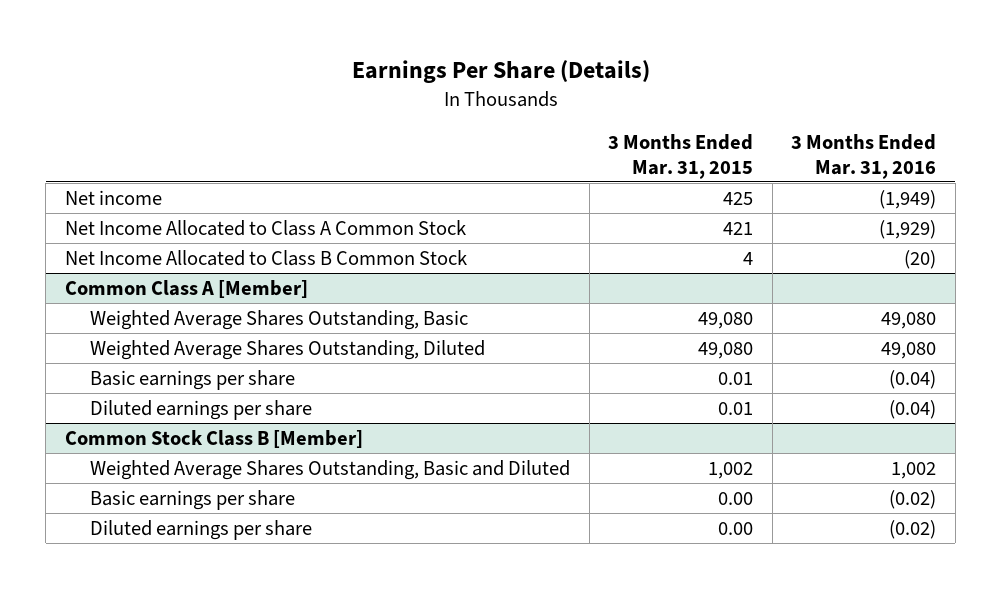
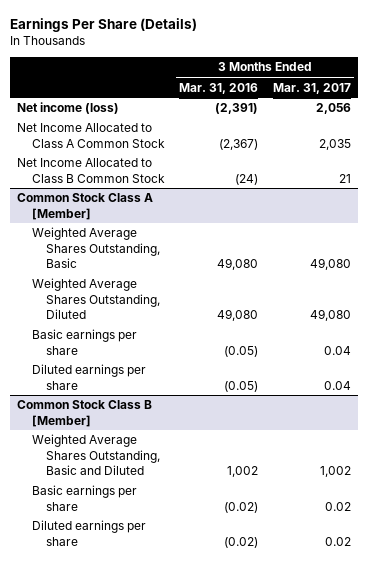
[608,133,754,179] 3 Months Ended Mar. 31, 2015 -> none
none -> [272,82,351,94] Mar. 31, 2017
[64,189,162,205] Net income -> [17,102,120,115] Net income (loss)
[879,189,937,209] (1,949) -> [215,103,259,115] (2,391)
[879,219,937,239] (1,929) -> [219,138,259,150] (2,367)
[904,249,937,269] (20) -> [235,173,259,185] (24)
[64,279,308,298] Common Class A [Member] -> [17,193,154,220] Common Stock Class A [Member]
[889,369,937,389] (0.04) -> [224,345,259,357] (0.05)
[889,399,937,419] (0.04) -> [224,380,259,392] (0.05)

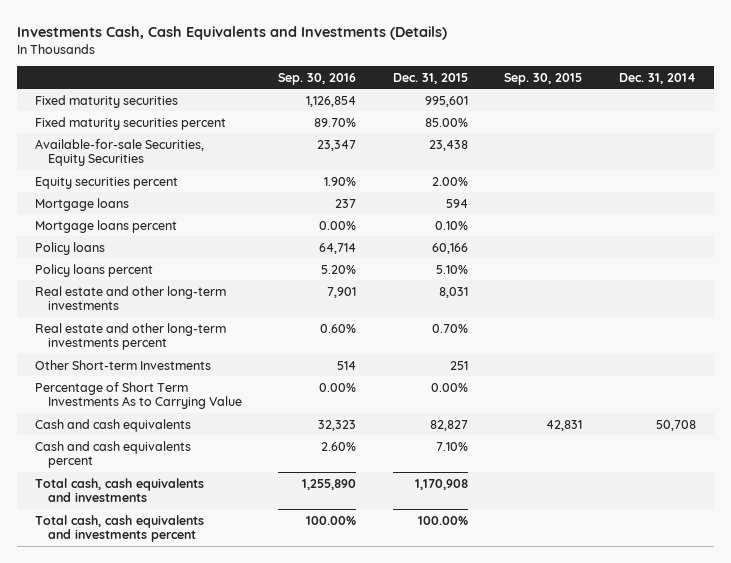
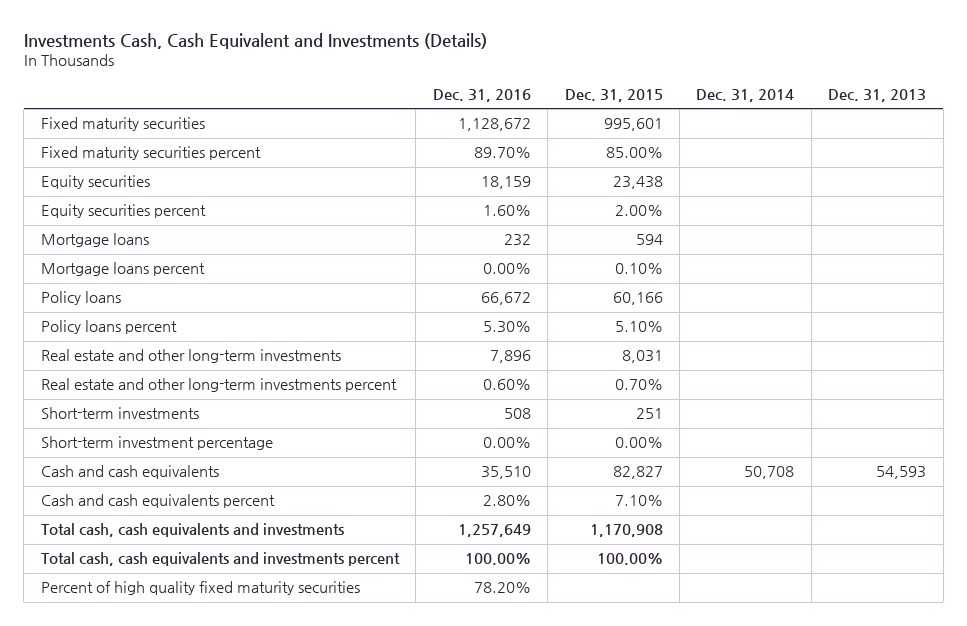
[17,25,448,40] Investments Cash, Cash Equivalents and Investments (Details) -> [23,32,487,49] Investments Cash, Cash Equivalent and Investments (Details)
[278,72,357,85] Sep. 30, 2016 -> none
[504,72,583,85] Sep. 30, 2015 -> none
none -> [432,88,531,102] Dec. 31, 2016
none -> [828,88,927,102] Dec. 31, 2013
[35,138,205,167] Available-for-sale Securities, Equity Securities -> [40,175,150,190] Equity securities
[35,359,212,370] Other Short-term Investments -> [40,407,199,420] Short-term investments
[35,381,242,410] Percentage of Short Term Investments As to Carrying Value -> [40,436,273,451] Short-term investment percentage
none -> [40,581,360,596] Percent of high quality fixed maturity securities

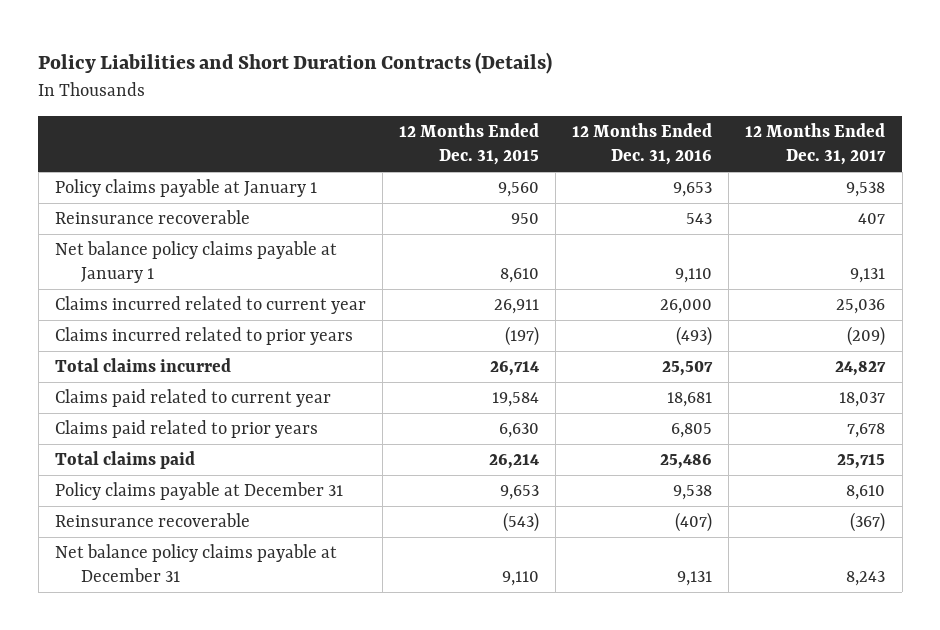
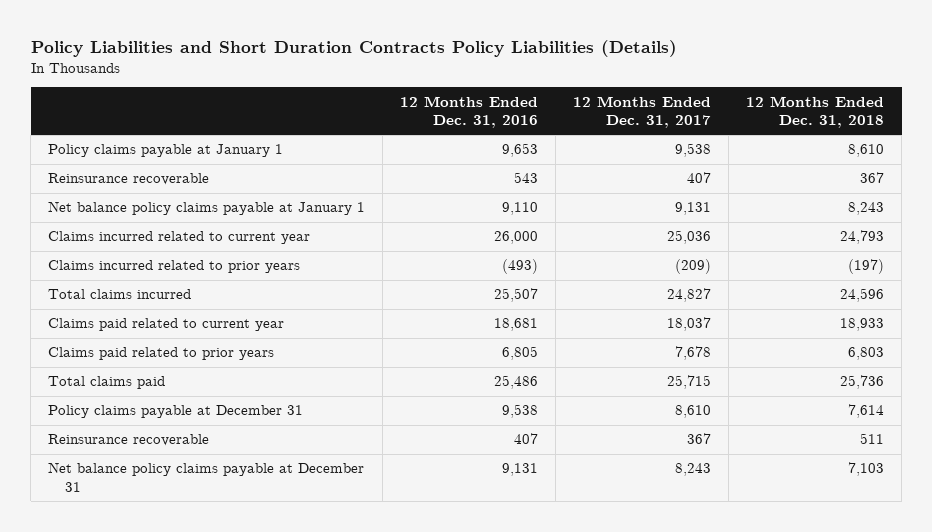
[38,52,553,75] Policy Liabilities and Short Duration Contracts (Details) -> [30,40,677,58] Policy Liabilities and Short Duration Contracts Policy Liabilities (Details)
[399,123,540,166] 12 Months Ended Dec. 31, 2015 -> none
none -> [746,95,885,129] 12 Months Ended Dec. 31, 2018
[675,512,713,533] (407) -> [514,433,539,445] 407
[850,512,886,533] (367) -> [687,433,712,445] 367

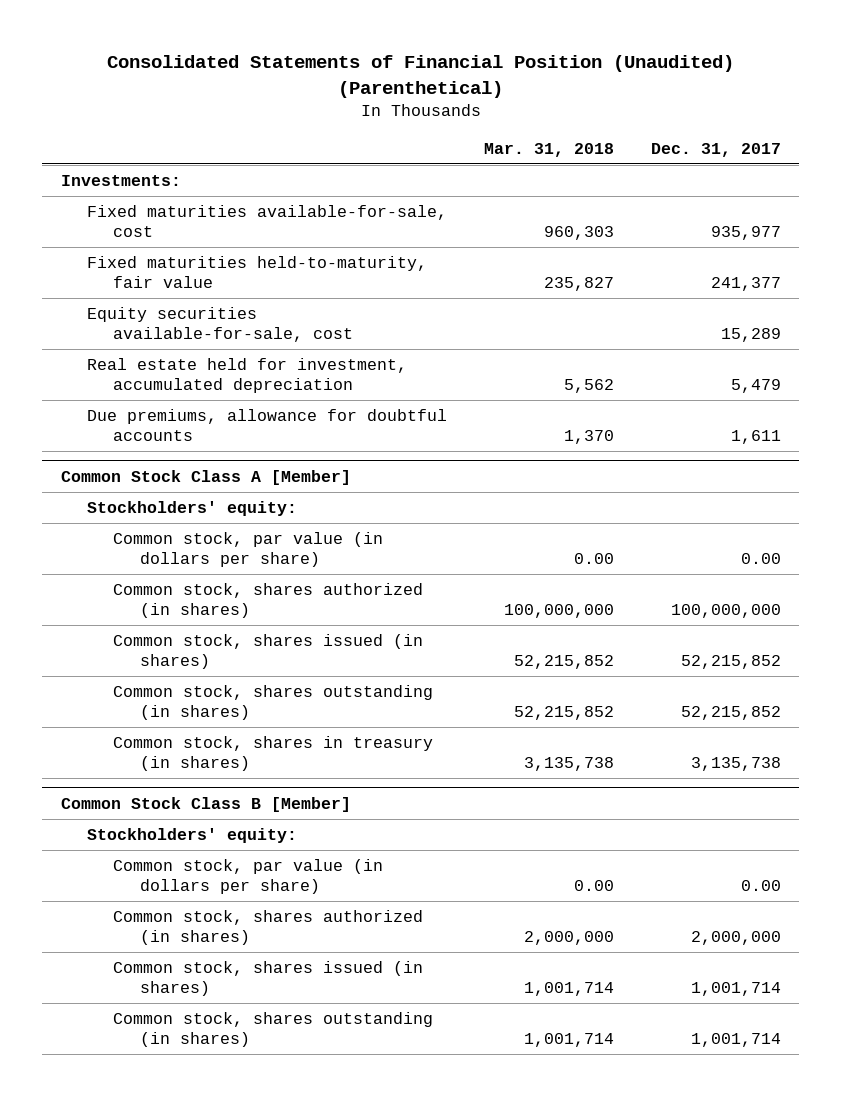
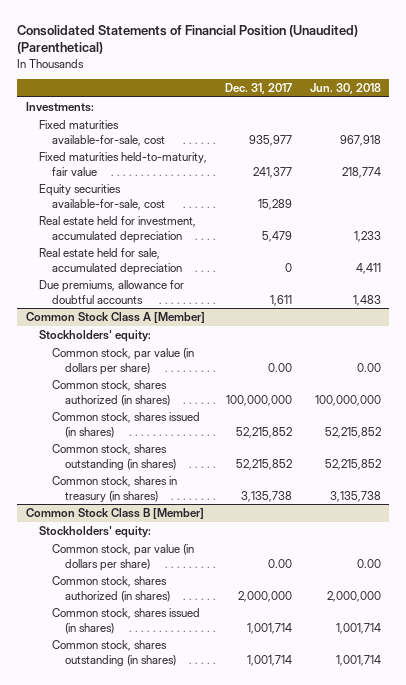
[483,142,614,157] Mar. 31, 2018 -> none
none -> [309,83,381,95] Jun. 30, 2018
none -> [38,247,183,275] Real estate held for sale, accumulated depreciation

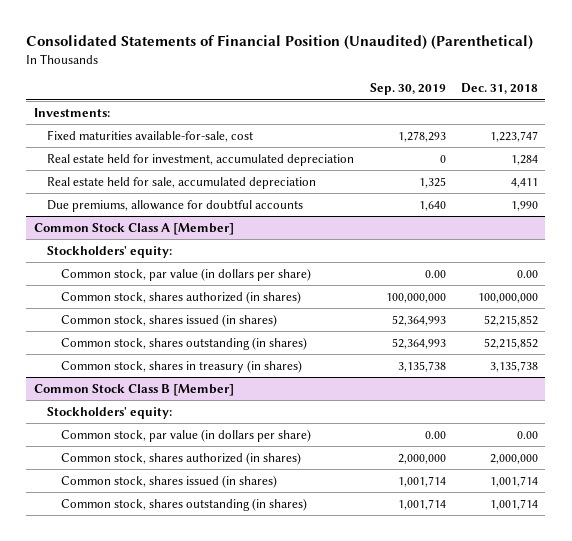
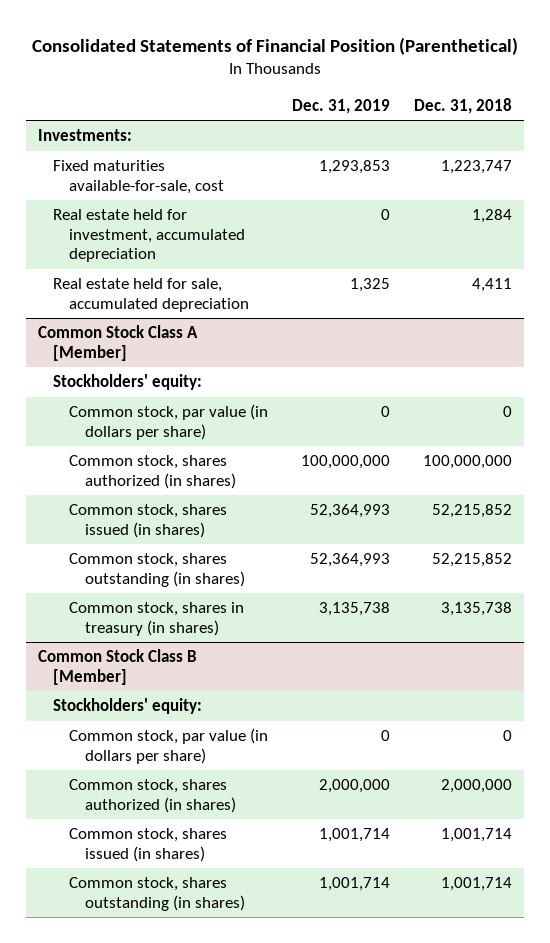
[26,35,534,51] Consolidated Statements of Financial Position (Unaudited) (Parenthetical) -> [31,36,518,55] Consolidated Statements of Financial Position (Parenthetical)
[369,83,446,96] Sep. 30, 2019 -> none
none -> [292,98,391,114] Dec. 31, 2019
[47,199,304,212] Due premiums, allowance for doubtful accounts -> none
[516,269,538,278] 0.00 -> [503,406,513,418] 0
[516,430,538,439] 0.00 -> [503,730,513,742] 0

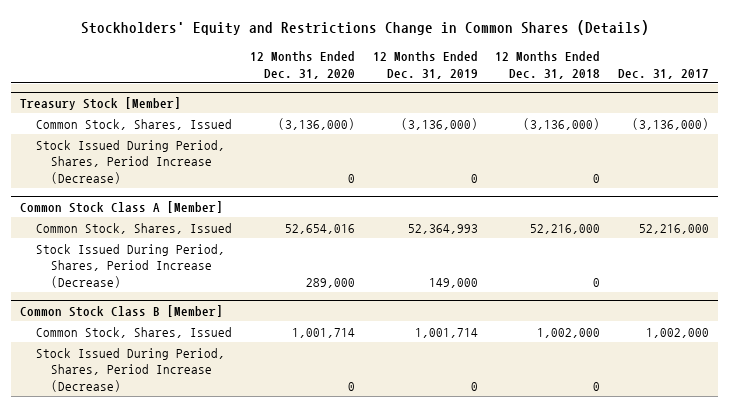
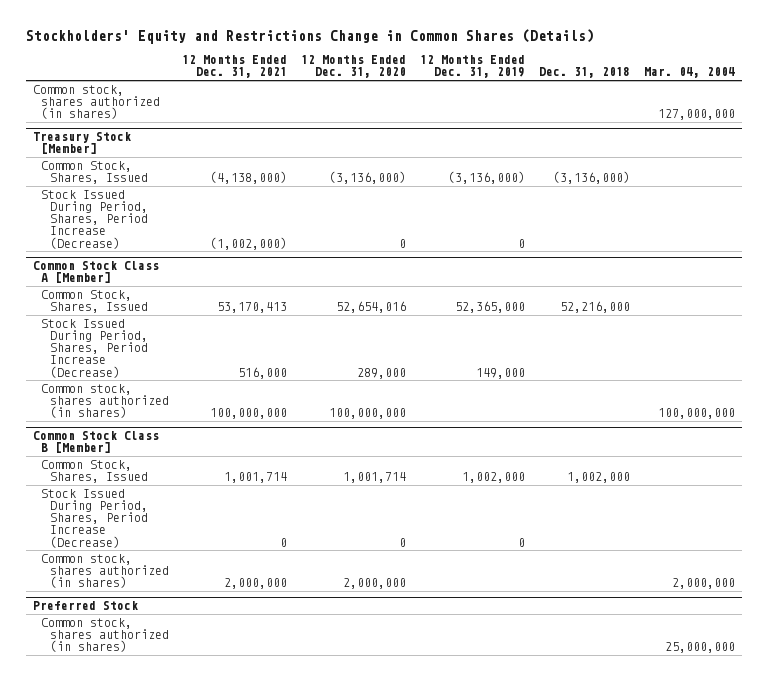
[495,50,601,79] 12 Months Ended Dec. 31, 2018 -> none
[618,68,710,79] Dec. 31, 2017 -> none
none -> [182,55,288,79] 12 Months Ended Dec. 31, 2021
none -> [539,67,631,79] Dec. 31, 2018
none -> [644,67,736,79] Mar. 04, 2004
none -> [33,84,161,120] Common stock, shares authorized (in shares)
[407,223,478,234] 52,364,993 -> [455,301,526,314] 52,365,000
none -> [41,383,169,419] Common stock, shares authorized (in shares)
[414,327,478,338] 1,001,714 -> [462,472,526,484] 1,002,000
none -> [41,553,169,589] Common stock, shares authorized (in shares)
none -> [33,600,139,610] Preferred Stock
none -> [41,617,169,653] Common stock, shares authorized (in shares)

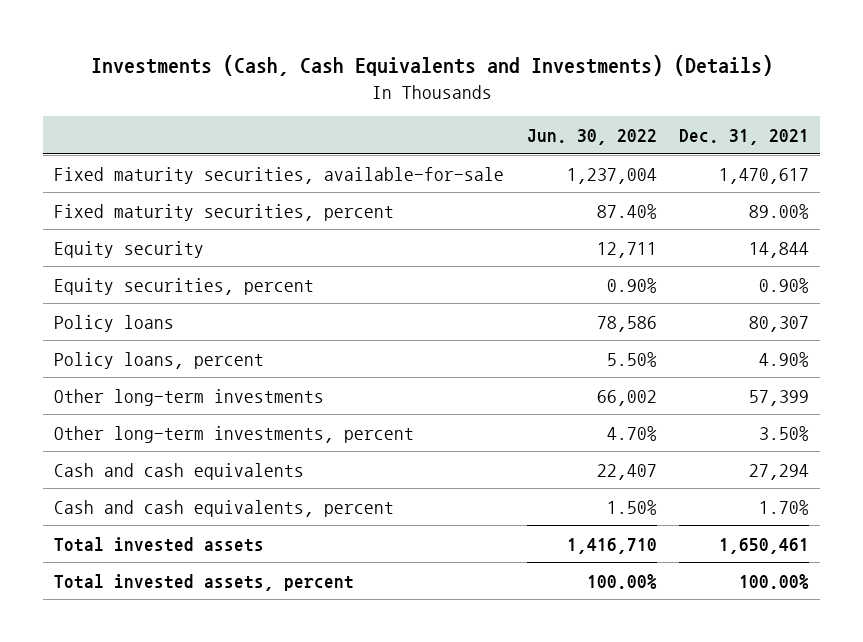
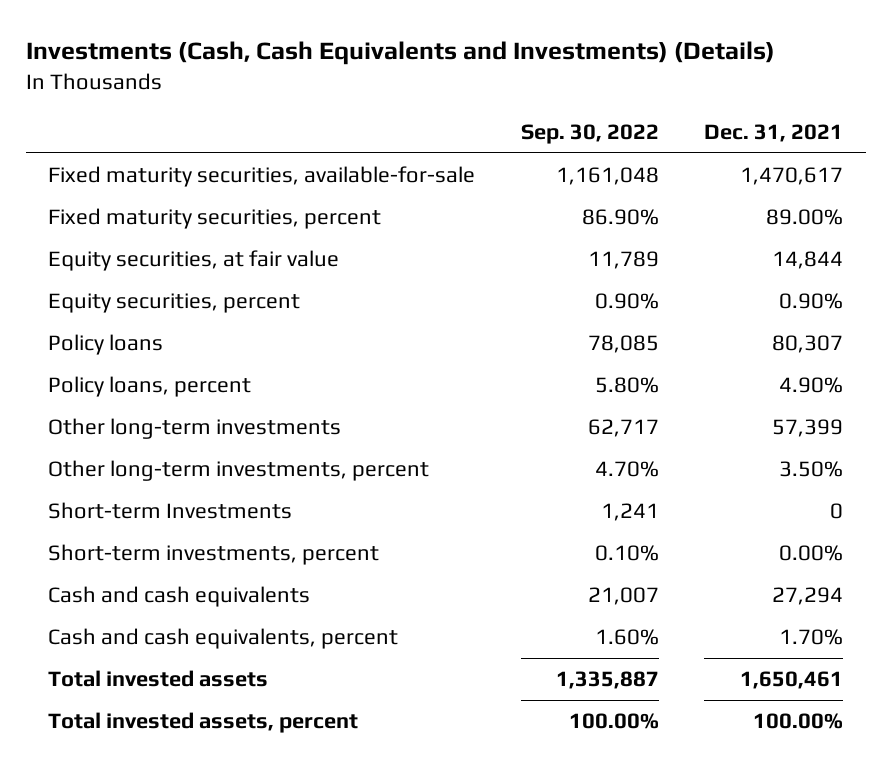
[526,129,657,146] Jun. 30, 2022 -> none
none -> [520,123,659,144] Sep. 30, 2022
[54,240,205,258] Equity security -> [48,250,340,272] Equity securities, at fair value
none -> [48,502,293,520] Short-term Investments
none -> [48,544,380,566] Short-term investments, percent

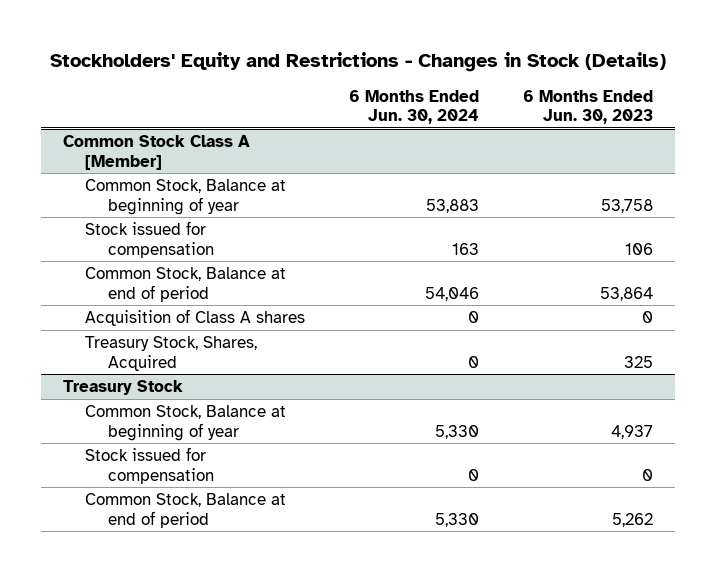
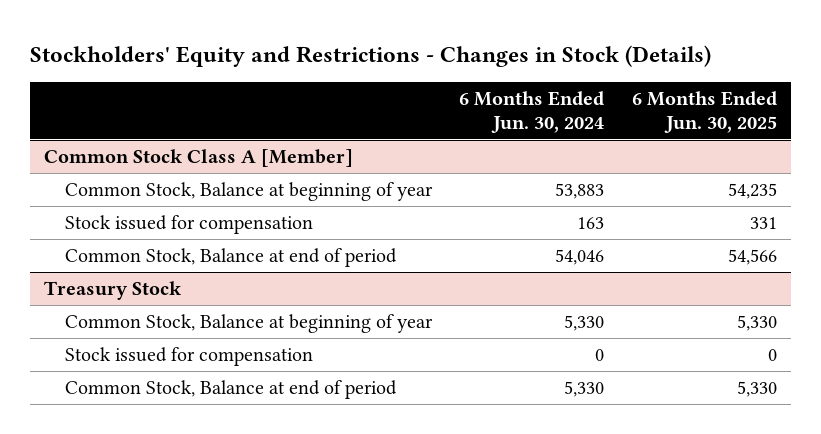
[523,89,654,125] 6 Months Ended Jun. 30, 2023 -> none
none -> [631,90,777,133] 6 Months Ended Jun. 30, 2025
[85,309,306,327] Acquisition of Class A shares -> none
[85,336,258,371] Treasury Stock, Shares, Acquired -> none

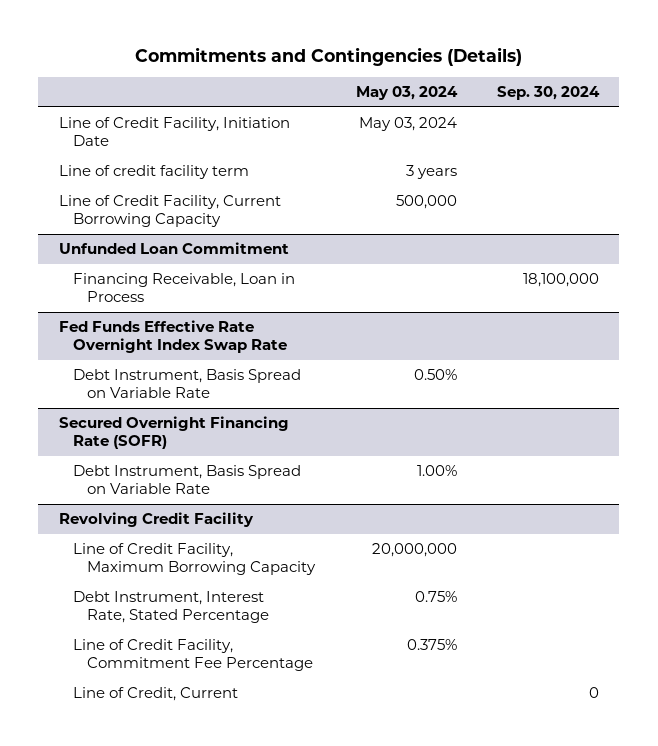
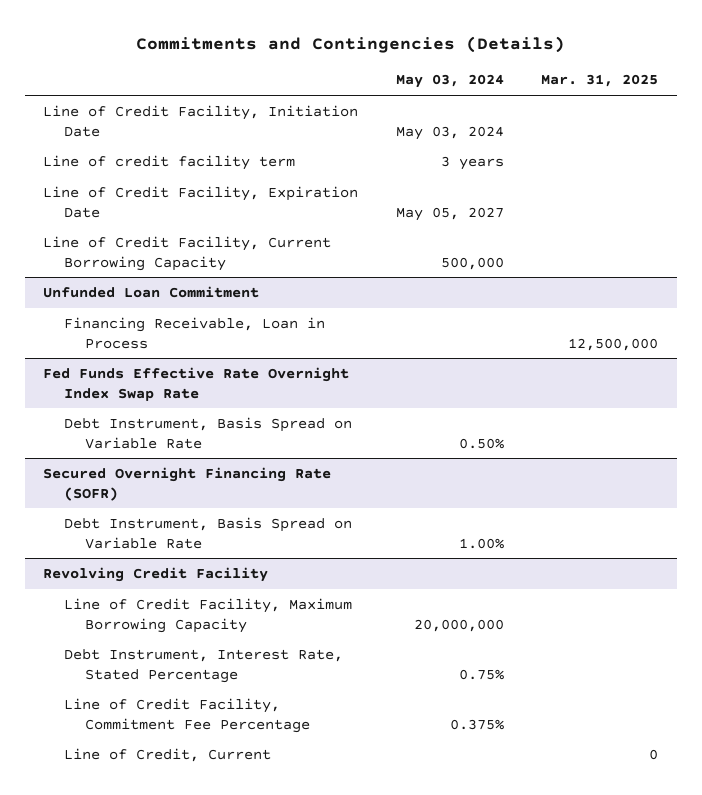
[496,86,600,101] Sep. 30, 2024 -> none
none -> [541,74,659,88] Mar. 31, 2025
none -> [43,185,359,218] Line of Credit Facility, Expiration Date

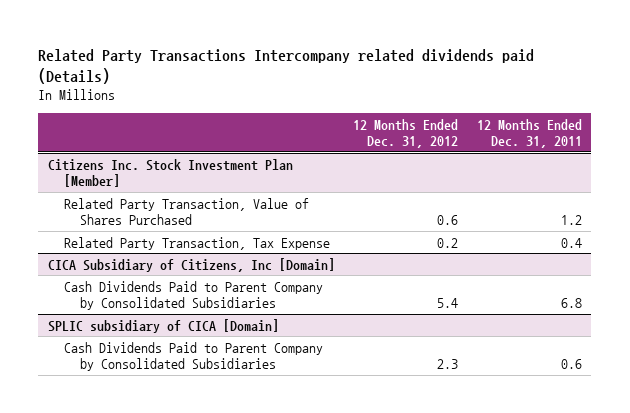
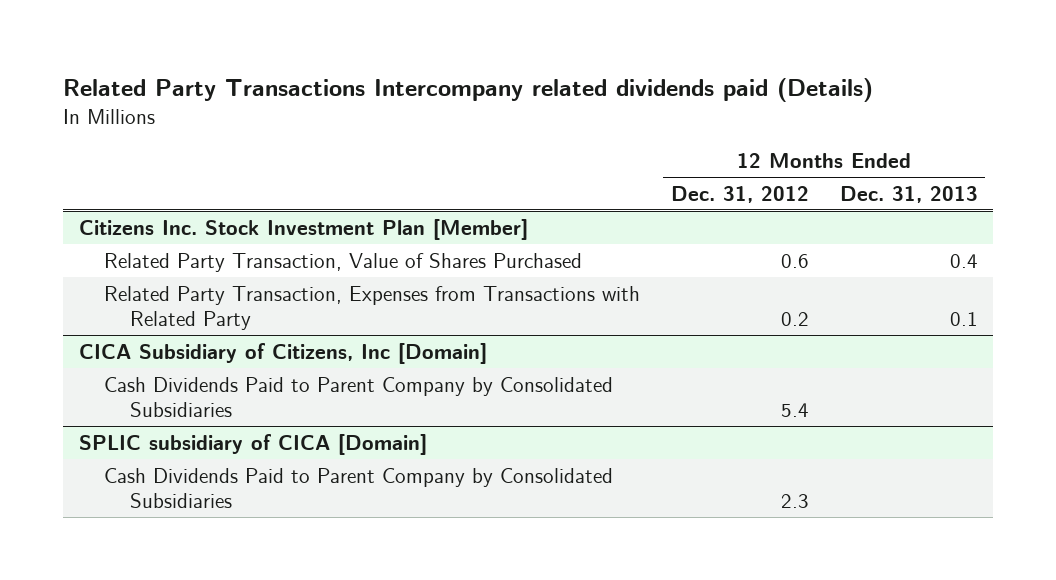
[477,118,583,148] 12 Months Ended Dec. 31, 2011 -> none
none -> [839,185,978,203] Dec. 31, 2013
[64,236,331,250] Related Party Transaction, Tax Expense -> none
none -> [104,285,641,330] Related Party Transaction, Expenses from Transactions with Related Party

